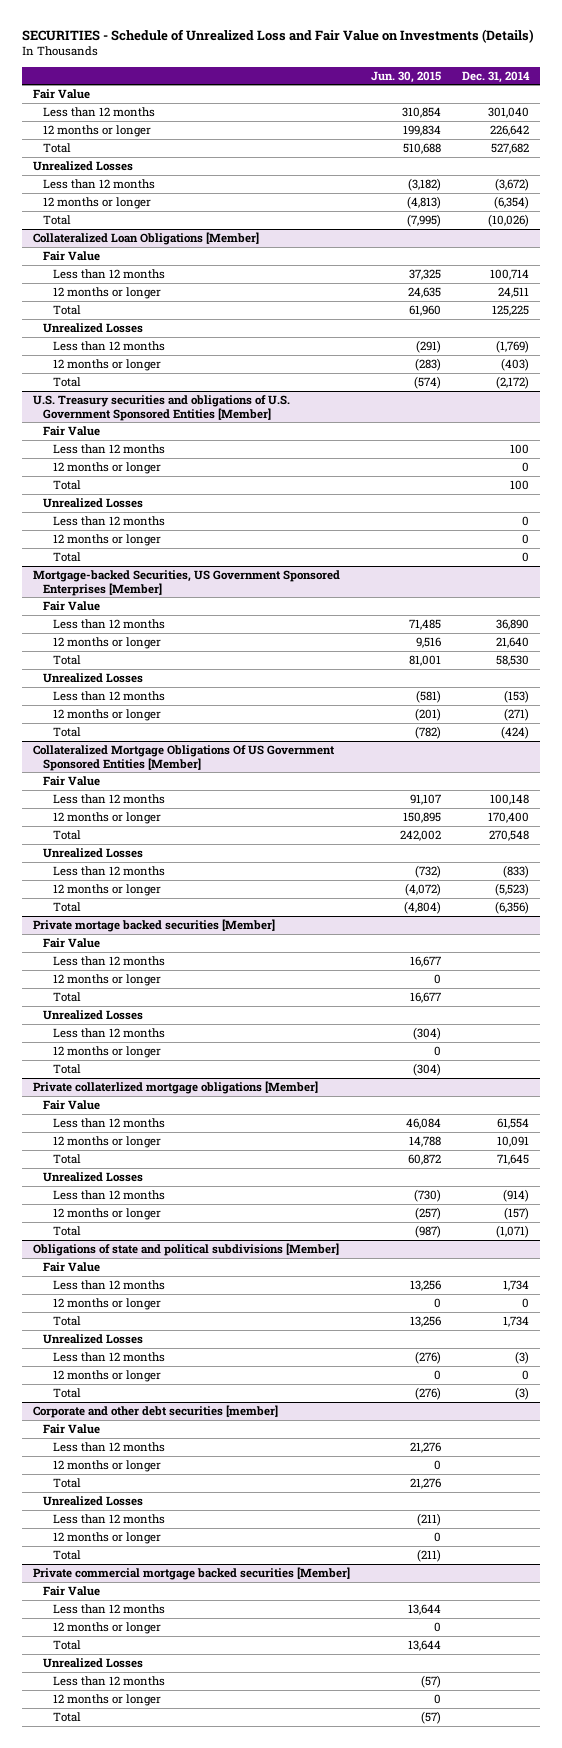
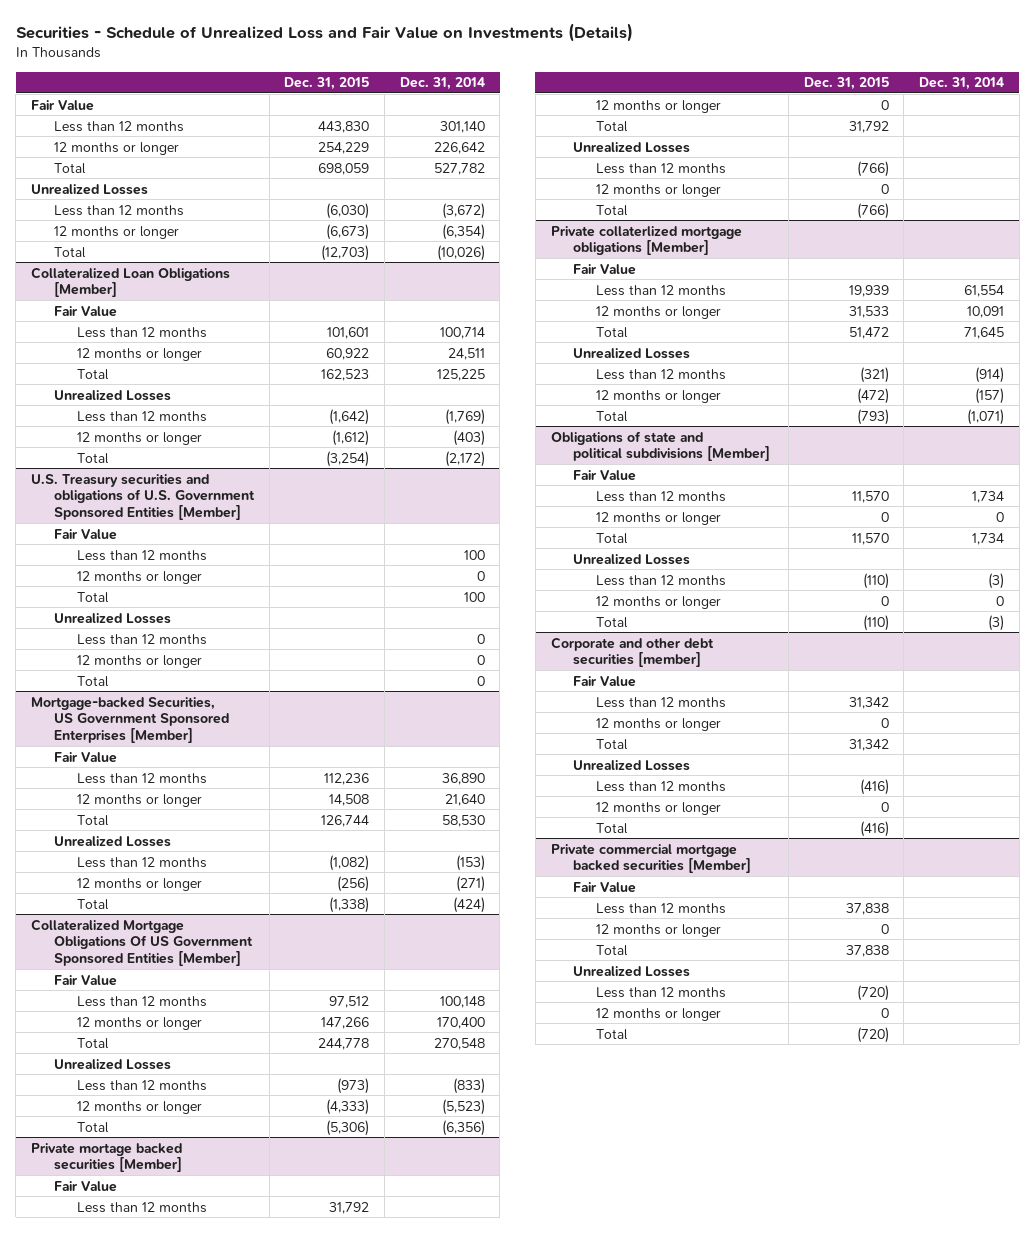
[22,28,535,43] SECURITIES - Schedule of Unrealized Loss and Fair Value on Investments (Details) -> [15,23,633,43] Securities - Schedule of Unrealized Loss and Fair Value on Investments (Details)
[370,70,441,83] Jun. 30, 2015 -> none
none -> [284,77,370,91] Dec. 31, 2015
[488,106,530,118] 301,040 -> [439,120,485,133] 301,140
[491,142,530,154] 527,682 -> [433,162,485,175] 527,782

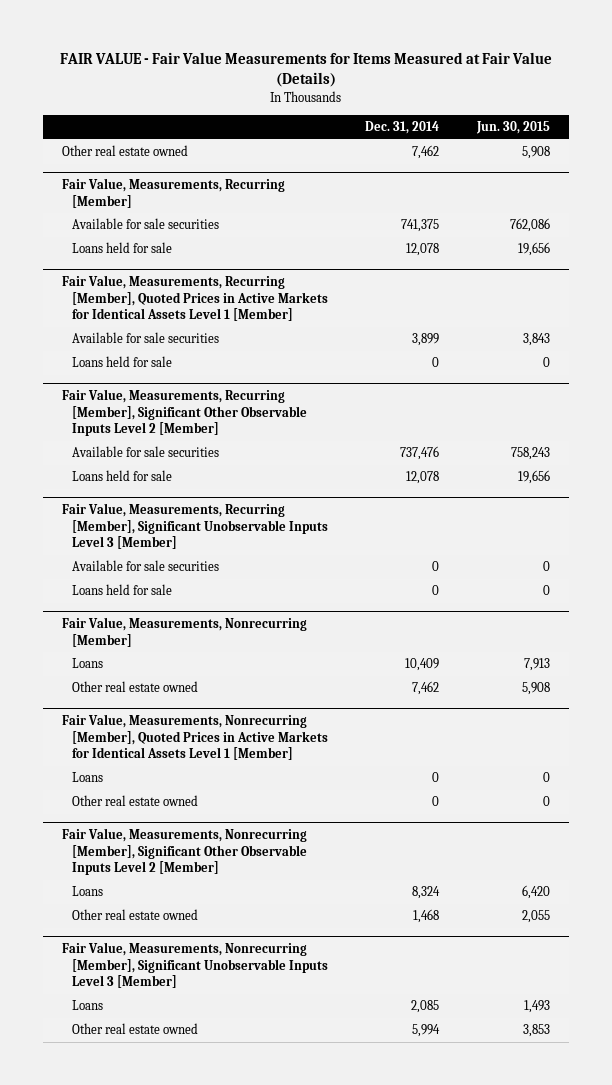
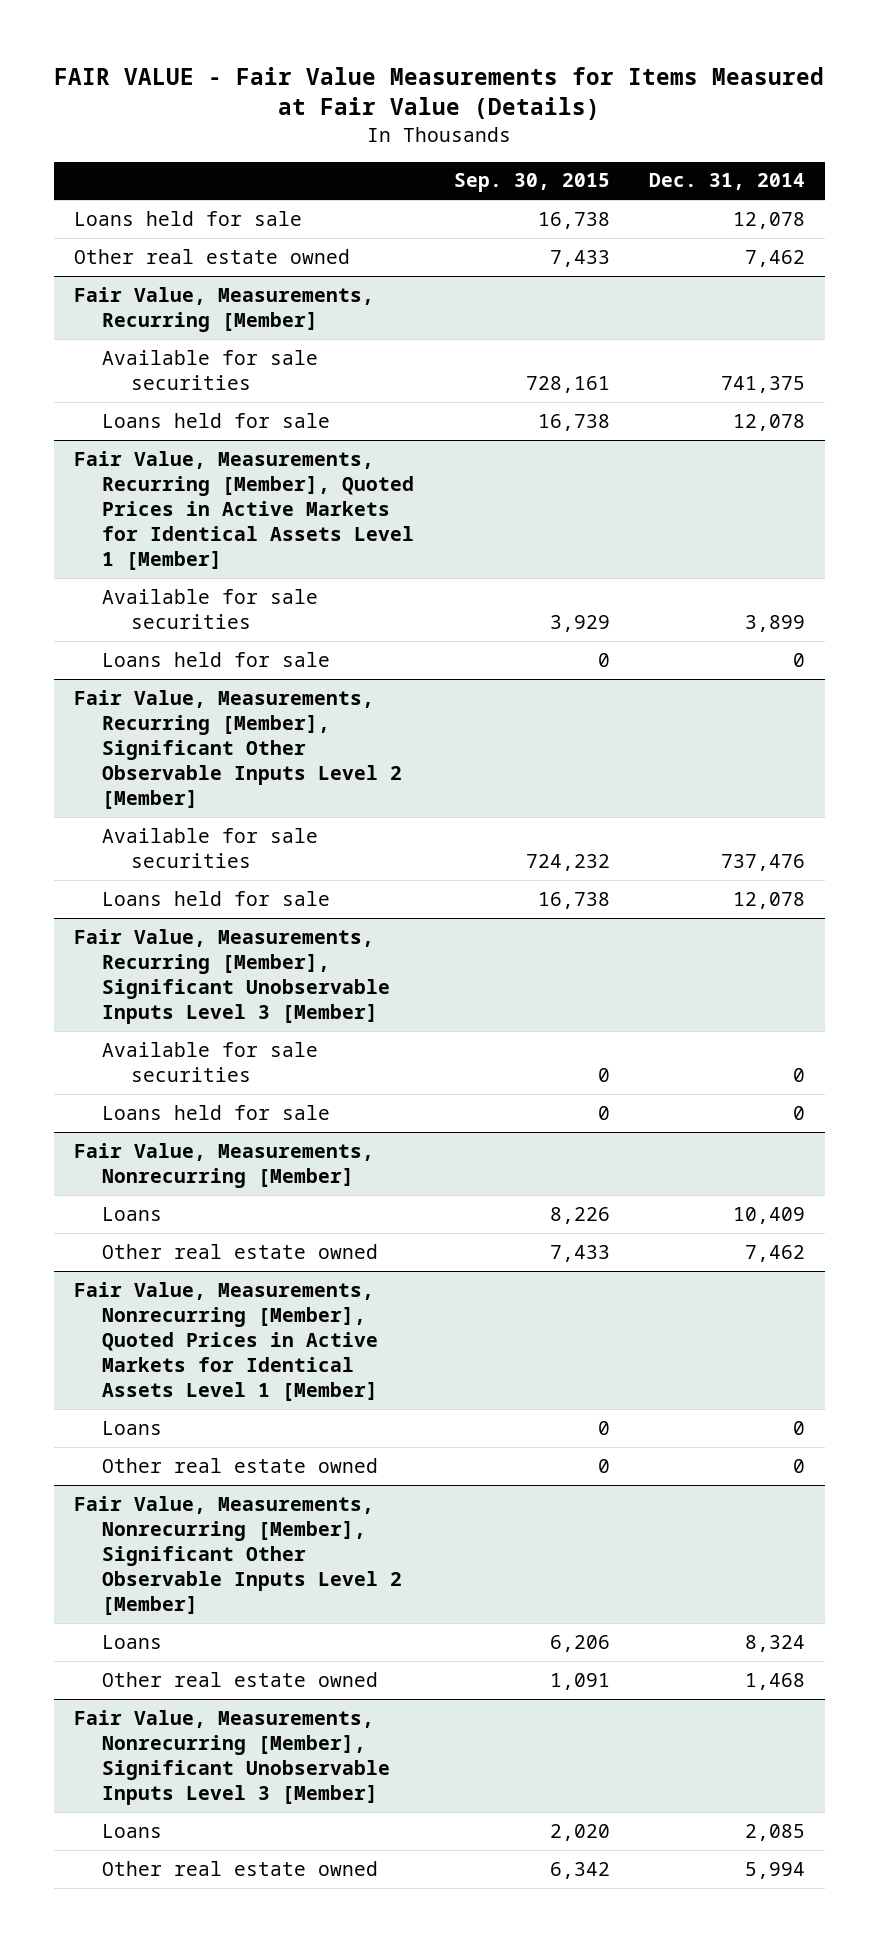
[475,121,550,135] Jun. 30, 2015 -> none
none -> [453,173,610,193] Sep. 30, 2015
none -> [73,210,302,226] Loans held for sale

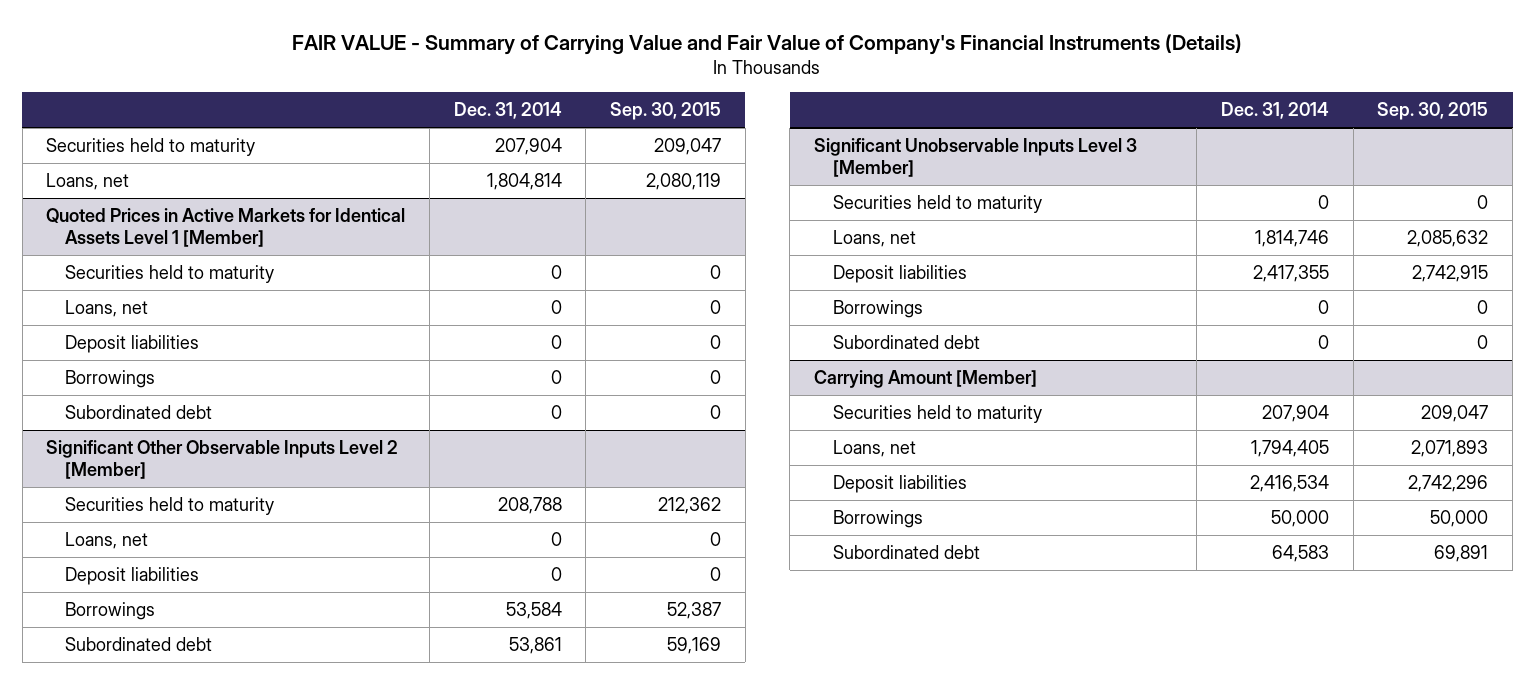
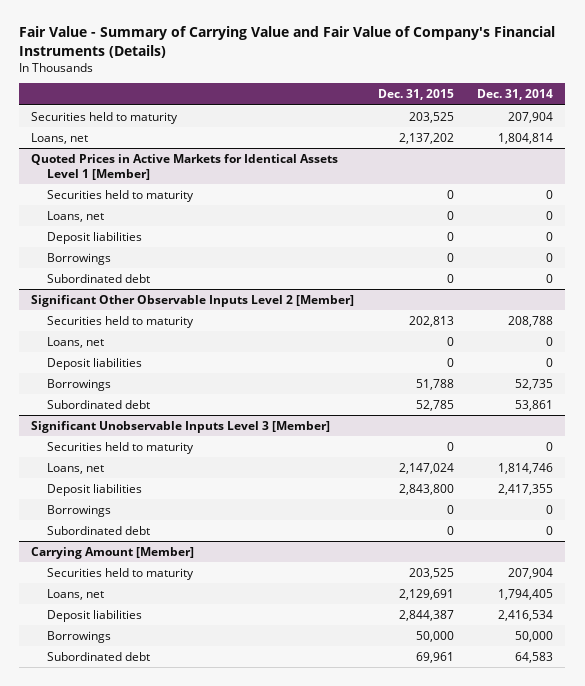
[292,33,1243,55] FAIR VALUE - Summary of Carrying Value and Fair Value of Company's Financial Instruments (Details) -> [19,26,556,58] Fair Value - Summary of Carrying Value and Fair Value of Company's Financial Instruments (Details)
[610,101,722,120] Sep. 30, 2015 -> none
none -> [377,89,454,101] Dec. 31, 2015
[505,602,562,620] 53,584 -> [515,378,554,390] 52,735

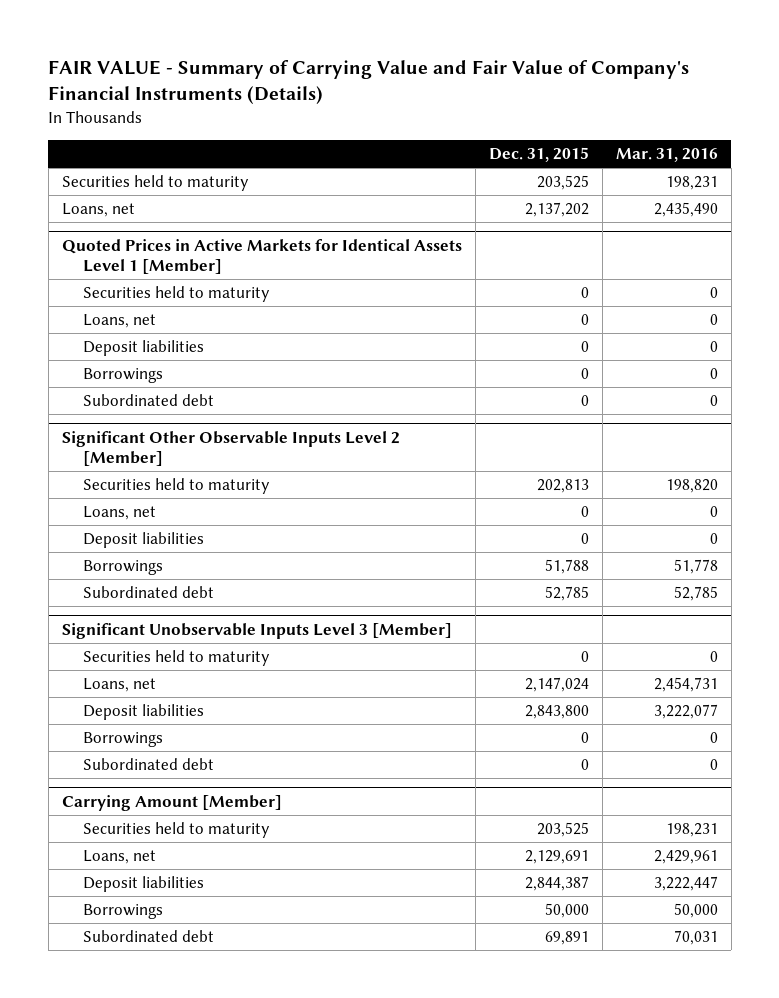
[19,26,556,58] Fair Value - Summary of Carrying Value and Fair Value of Company's Financial Instruments (Details) -> [48,60,690,105] FAIR VALUE - Summary of Carrying Value and Fair Value of Company's Financial Instruments (Details)
[477,89,554,101] Dec. 31, 2014 -> none
none -> [615,147,718,162] Mar. 31, 2016
[415,651,454,663] 69,961 -> [544,931,589,946] 69,891

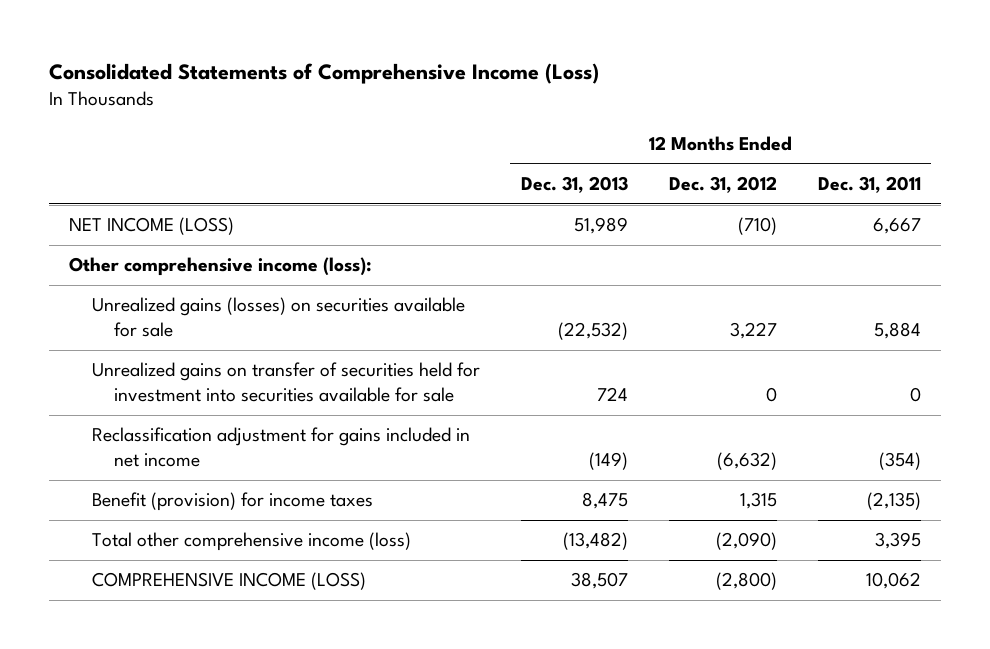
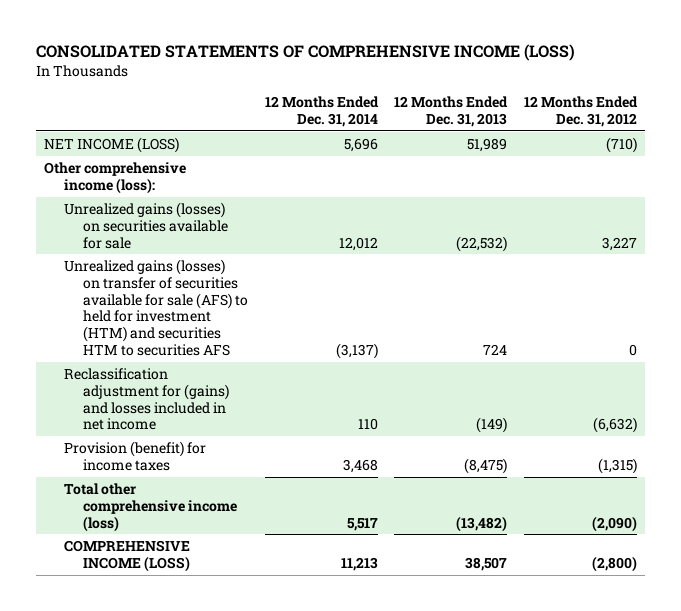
[48,62,599,84] Consolidated Statements of Comprehensive Income (Loss) -> [35,44,575,62] CONSOLIDATED STATEMENTS OF COMPREHENSIVE INCOME (LOSS)
[817,176,921,194] Dec. 31, 2011 -> none
none -> [264,96,379,128] 12 Months Ended Dec. 31, 2014
[91,362,480,403] Unrealized gains on transfer of securities held for investment into securities available for sale -> [63,258,249,357] Unrealized gains (losses) on transfer of securities available for sale (AFS) to held for investment (HTM) and securities HTM to securities AFS
[91,427,470,468] Reclassification adjustment for gains included in net income -> [63,367,230,431] Reclassification adjustment for (gains) and losses included in net income
[91,492,373,512] Benefit (provision) for income taxes -> [63,440,206,471] Provision (benefit) for income taxes
[581,492,628,510] 8,475 -> [464,457,508,474] (8,475)
[739,492,777,510] 1,315 -> [597,457,637,474] (1,315)

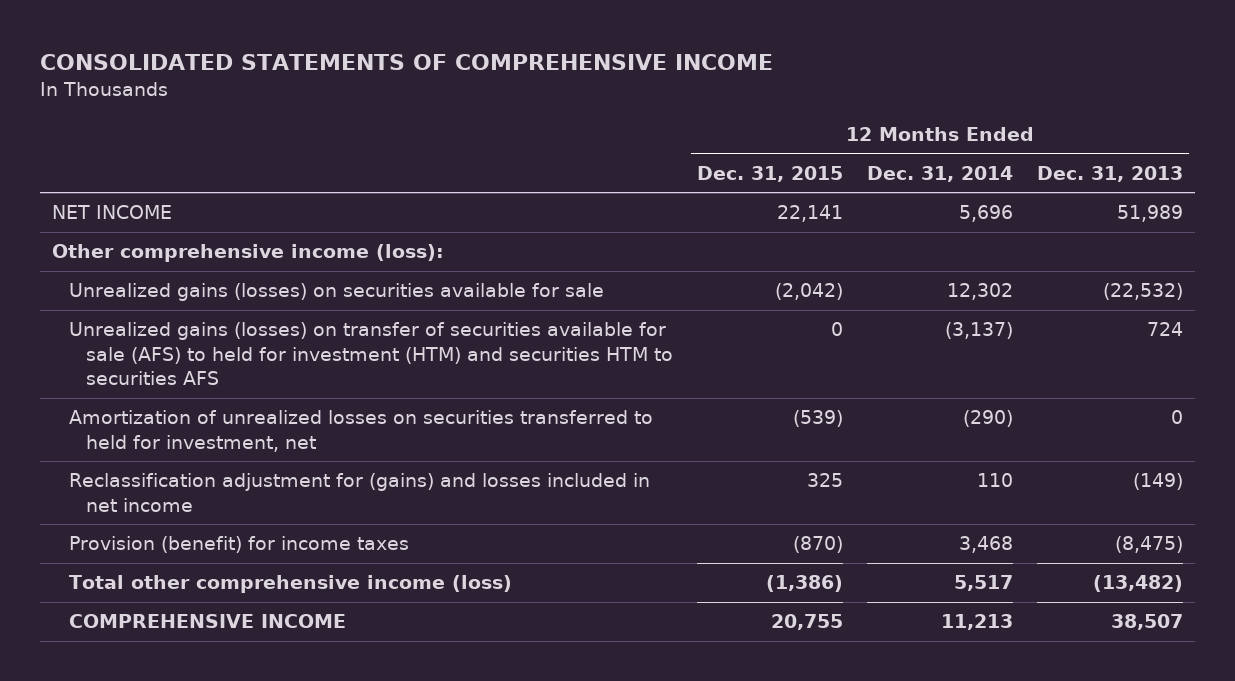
[35,44,575,62] CONSOLIDATED STATEMENTS OF COMPREHENSIVE INCOME (LOSS) -> [40,53,774,70] CONSOLIDATED STATEMENTS OF COMPREHENSIVE INCOME
[523,96,638,128] 12 Months Ended Dec. 31, 2012 -> none
none -> [696,165,843,182] Dec. 31, 2015
[43,136,179,153] NET INCOME (LOSS) -> [52,205,173,220] NET INCOME
[338,236,378,251] 12,012 -> [946,283,1013,301] 12,302
none -> [68,410,653,452] Amortization of unrealized losses on securities transferred to held for investment, net
[63,539,191,572] COMPREHENSIVE INCOME (LOSS) -> [68,614,346,629] COMPREHENSIVE INCOME

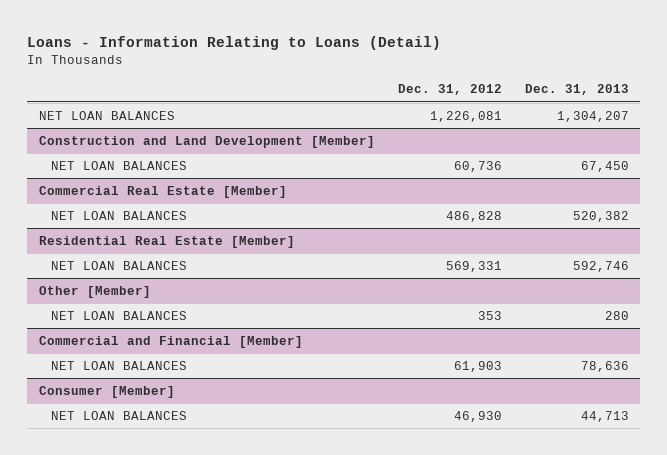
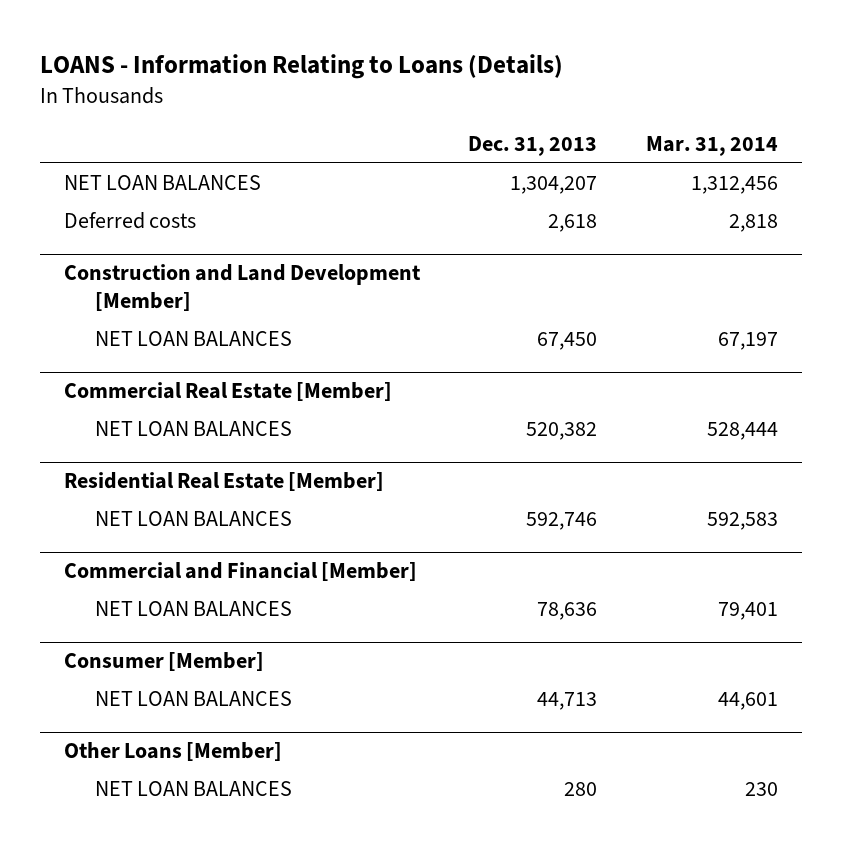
[27,35,442,50] Loans - Information Relating to Loans (Detail) -> [39,54,563,80] LOANS - Information Relating to Loans (Details)
[397,84,502,96] Dec. 31, 2012 -> none
none -> [646,135,779,156] Mar. 31, 2014
none -> [63,212,196,230] Deferred costs
[38,285,151,298] Other [Member] -> none
[51,310,188,320] NET LOAN BALANCES -> none
none -> [63,742,282,762] Other Loans [Member]
none -> [94,781,292,797] NET LOAN BALANCES

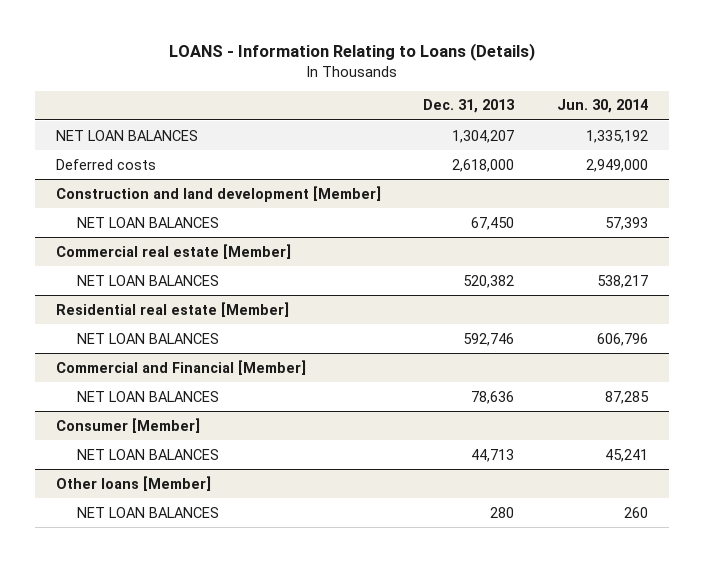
[646,135,779,156] Mar. 31, 2014 -> none
none -> [556,99,648,114] Jun. 30, 2014
[548,214,598,233] 2,618 -> [452,158,515,172] 2,618,000
[63,264,421,312] Construction and Land Development [Member] -> [55,185,381,202] Construction and land development [Member]
[63,382,392,402] Commercial Real Estate [Member] -> [55,243,291,259] Commercial real estate [Member]
[63,472,384,492] Residential Real Estate [Member] -> [55,301,289,317] Residential real estate [Member]
[63,742,282,762] Other Loans [Member] -> [55,475,211,491] Other loans [Member]

